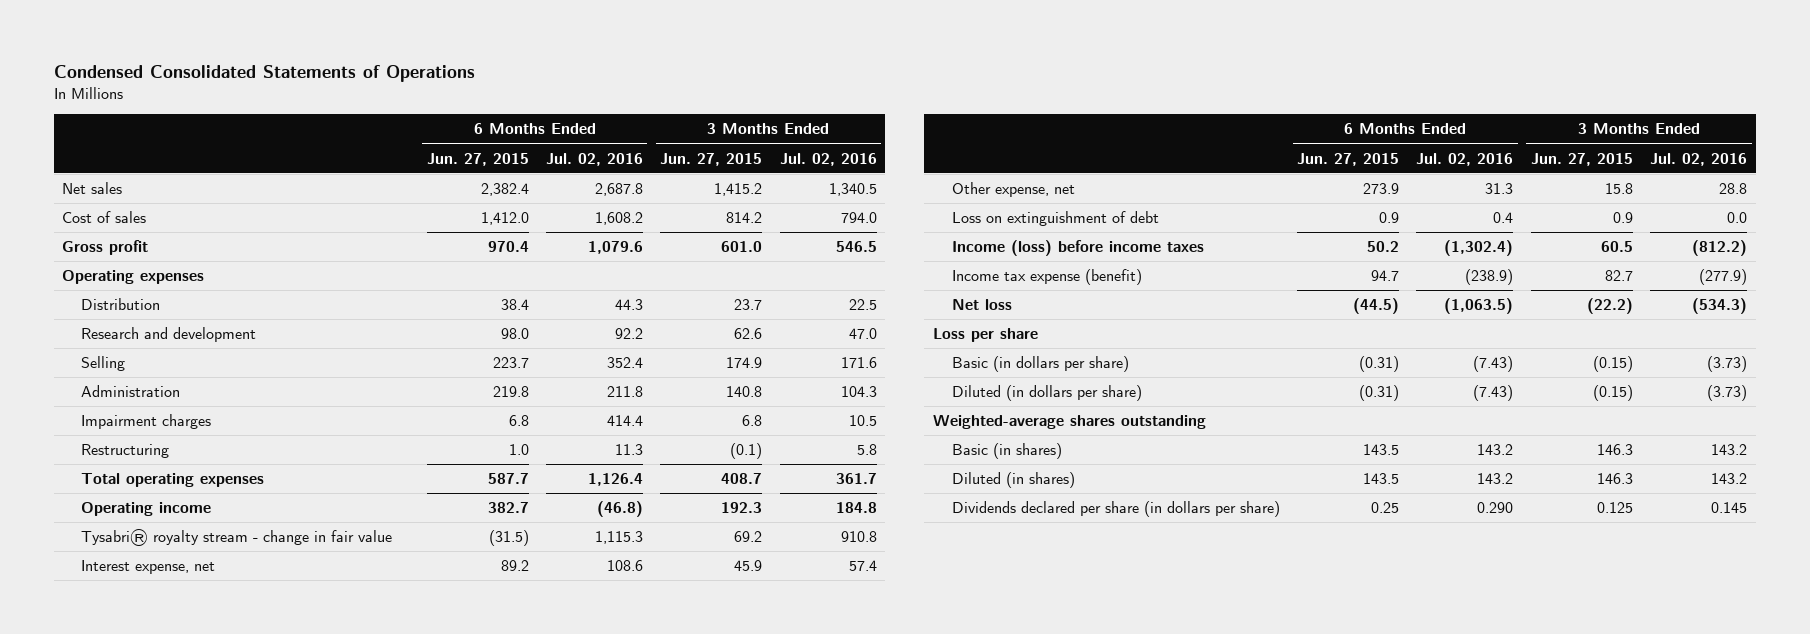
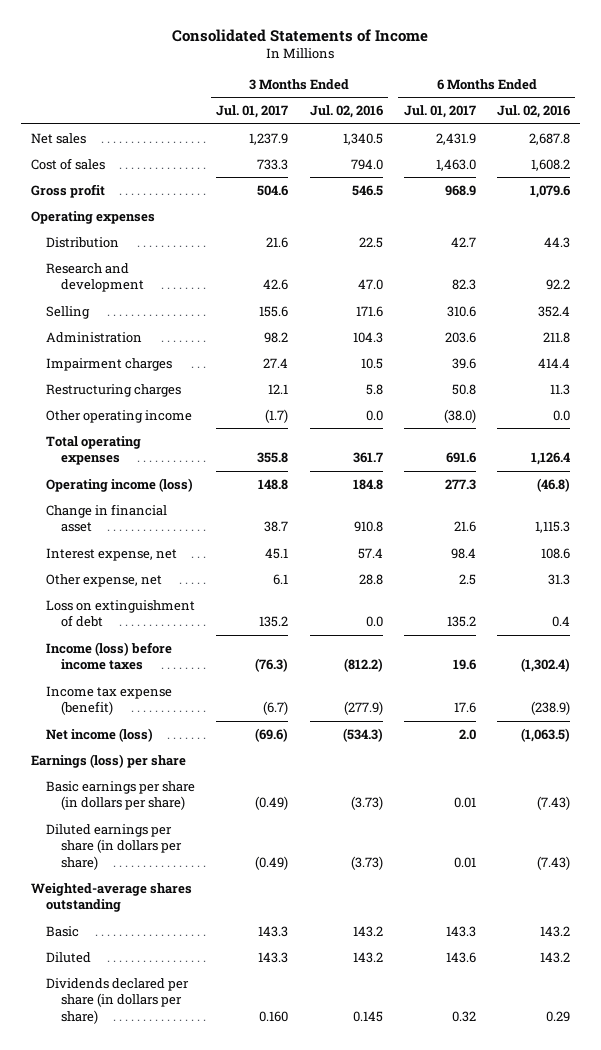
[53,64,475,82] Condensed Consolidated Statements of Operations -> [172,28,429,42] Consolidated Statements of Income
[426,152,529,166] Jun. 27, 2015 -> none
[660,152,763,166] Jun. 27, 2015 -> none
none -> [216,105,289,119] Jul. 01, 2017
none -> [403,105,476,119] Jul. 01, 2017
[81,443,170,458] Restructuring -> [46,383,182,397] Restructuring charges
none -> [46,409,193,423] Other operating income
[81,501,212,516] Operating income -> [46,477,194,492] Operating income (loss)
[81,528,393,546] Tysabri® royalty stream - change in fair value -> [46,503,168,533] Change in financial asset
[951,298,1012,310] Net loss -> [46,727,154,742] Net income (loss)
[932,327,1038,342] Loss per share -> [31,753,187,768] Earnings (loss) per share
[951,355,1129,372] Basic (in dollars per share) -> [46,780,196,811] Basic earnings per share (in dollars per share)
[951,384,1142,401] Diluted (in dollars per share) -> [46,823,183,870] Diluted earnings per share (in dollars per share)
[951,442,1062,459] Basic (in shares) -> [46,925,80,937] Basic
[951,471,1075,488] Diluted (in shares) -> [46,951,92,963] Diluted
[1477,501,1514,513] 0.290 -> [545,1010,570,1022] 0.29

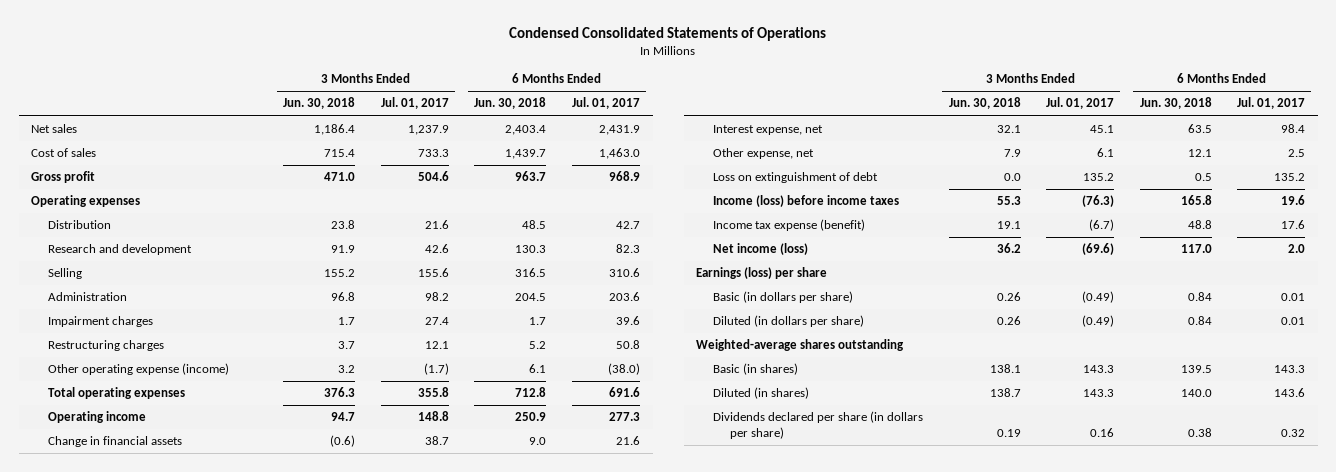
[172,28,429,42] Consolidated Statements of Income -> [509,26,827,41] Condensed Consolidated Statements of Operations
[309,105,383,119] Jul. 02, 2016 -> none
[496,105,570,119] Jul. 02, 2016 -> none
none -> [283,97,356,110] Jun. 30, 2018
none -> [474,97,547,110] Jun. 30, 2018
[46,409,193,423] Other operating income -> [48,363,230,376] Other operating expense (income)
[46,477,194,492] Operating income (loss) -> [48,411,147,424] Operating income
[46,503,168,533] Change in financial asset -> [48,436,183,448] Change in financial assets
[46,780,196,811] Basic earnings per share (in dollars per share) -> [713,291,854,304] Basic (in dollars per share)
[46,823,183,870] Diluted earnings per share (in dollars per share) -> [713,315,865,328] Diluted (in dollars per share)
[46,925,80,937] Basic -> [713,363,799,376] Basic (in shares)
[46,951,92,963] Diluted -> [713,387,810,400] Diluted (in shares)
[259,1010,289,1022] 0.160 -> [1090,427,1115,437] 0.16

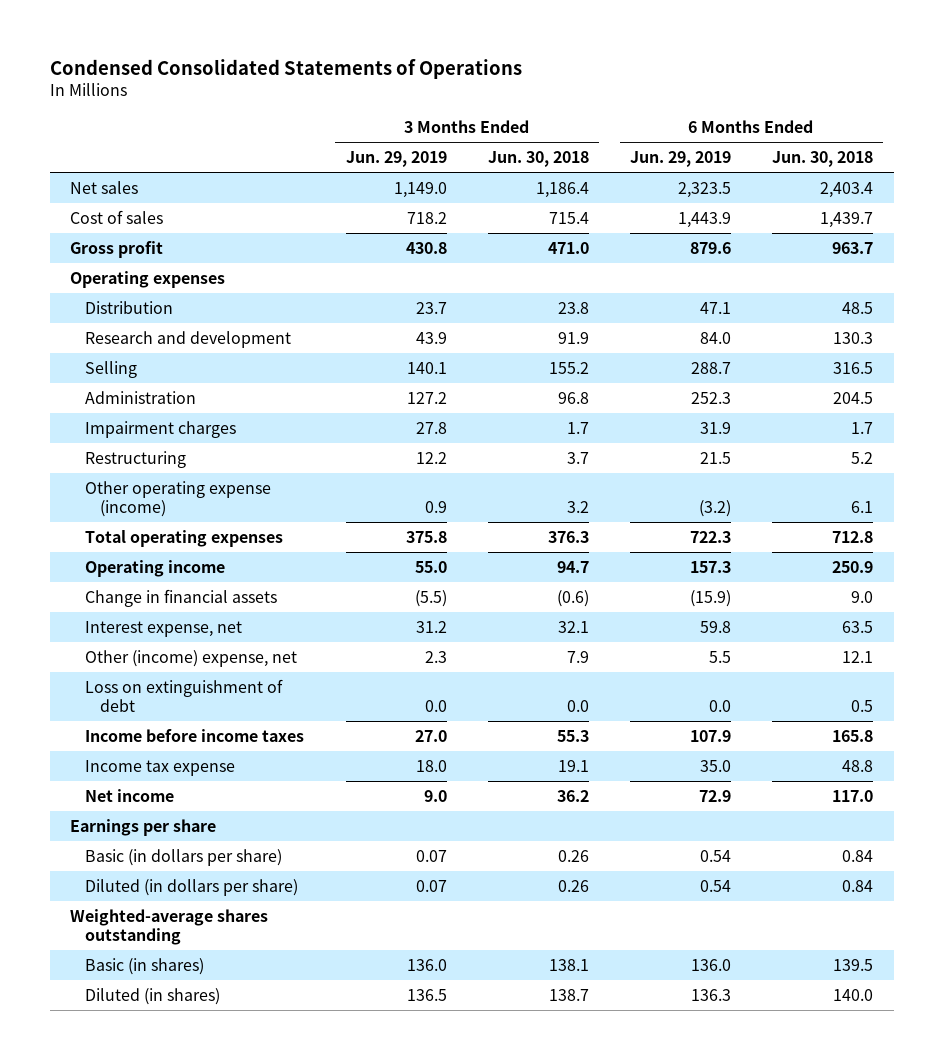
[380,97,449,110] Jul. 01, 2017 -> none
[571,97,640,110] Jul. 01, 2017 -> none
none -> [345,151,447,168] Jun. 29, 2019
none -> [629,151,731,168] Jun. 29, 2019
[48,340,165,352] Restructuring charges -> [85,450,187,468] Restructuring
[713,148,815,160] Other expense, net -> [85,649,298,667] Other (income) expense, net
[713,195,900,208] Income (loss) before income taxes -> [85,728,305,742] Income before income taxes
[713,219,866,232] Income tax expense (benefit) -> [85,759,236,776] Income tax expense
[713,243,809,256] Net income (loss) -> [85,788,175,802] Net income
[696,267,828,280] Earnings (loss) per share -> [70,818,217,836] Earnings per share
[713,411,924,439] Dividends declared per share (in dollars per share) -> none

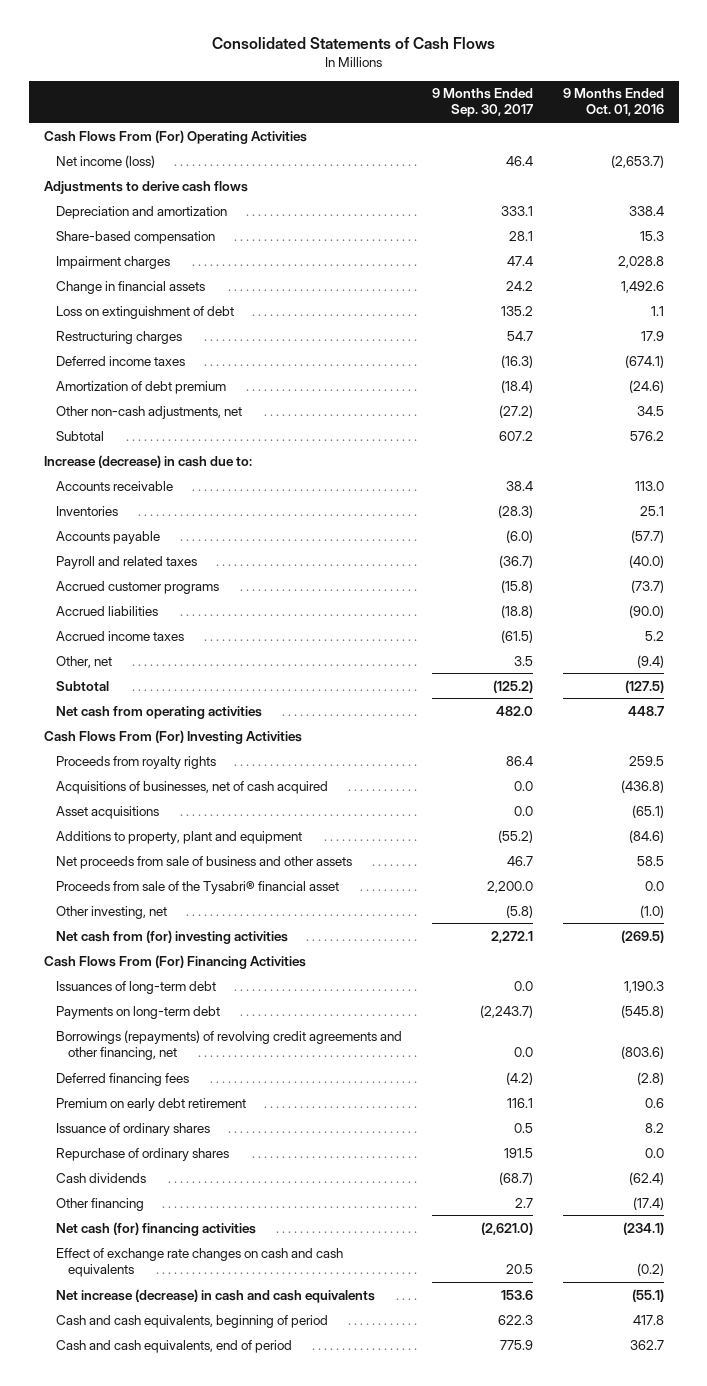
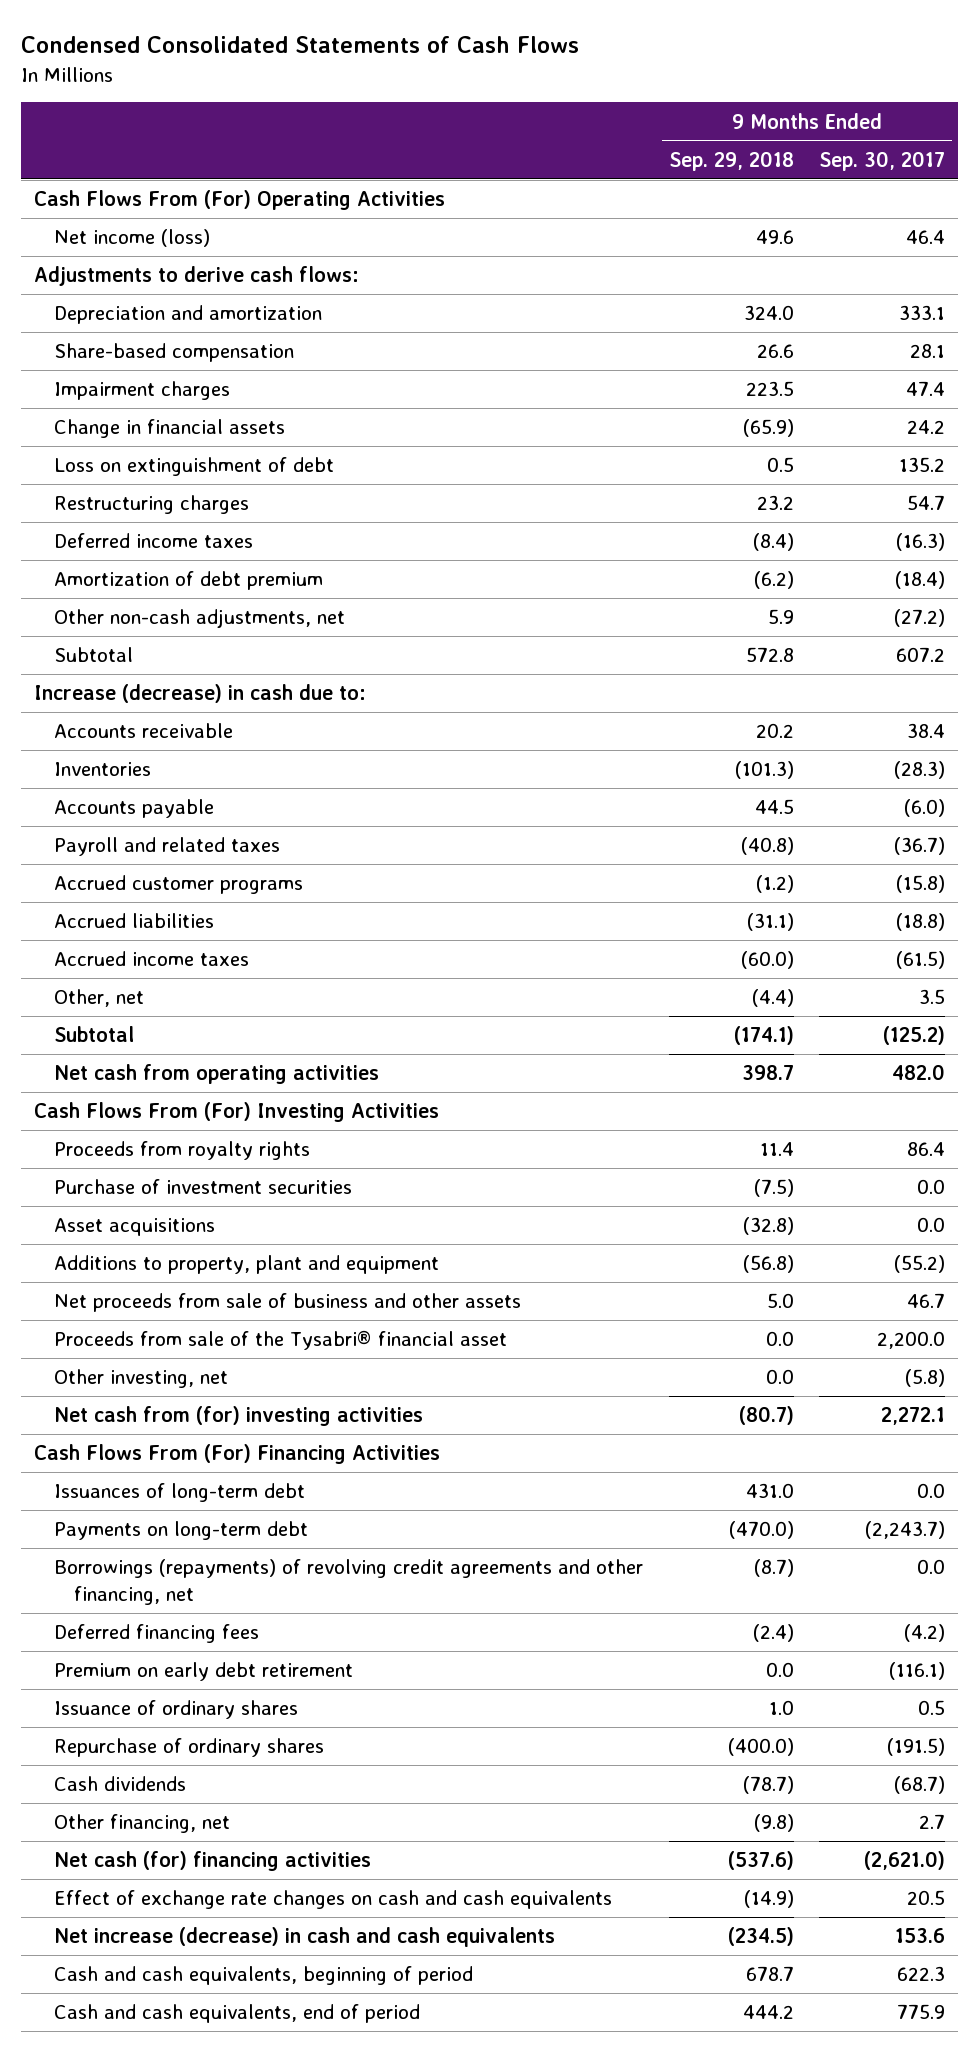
[211,37,495,50] Consolidated Statements of Cash Flows -> [20,36,579,54] Condensed Consolidated Statements of Cash Flows
[562,88,664,117] 9 Months Ended Oct. 01, 2016 -> none
none -> [668,150,794,171] Sep. 29, 2018
[43,180,248,194] Adjustments to derive cash flows -> [33,266,359,287] Adjustments to derive cash flows:
[55,780,328,794] Acquisitions of businesses, net of cash acquired -> none
none -> [53,1179,352,1195] Purchase of investment securities
[506,1097,533,1108] 116.1 -> [889,1662,946,1681] (116.1)
[503,1147,533,1158] 191.5 -> [887,1738,946,1757] (191.5)
[55,1197,144,1211] Other financing -> [53,1814,230,1834] Other financing, net

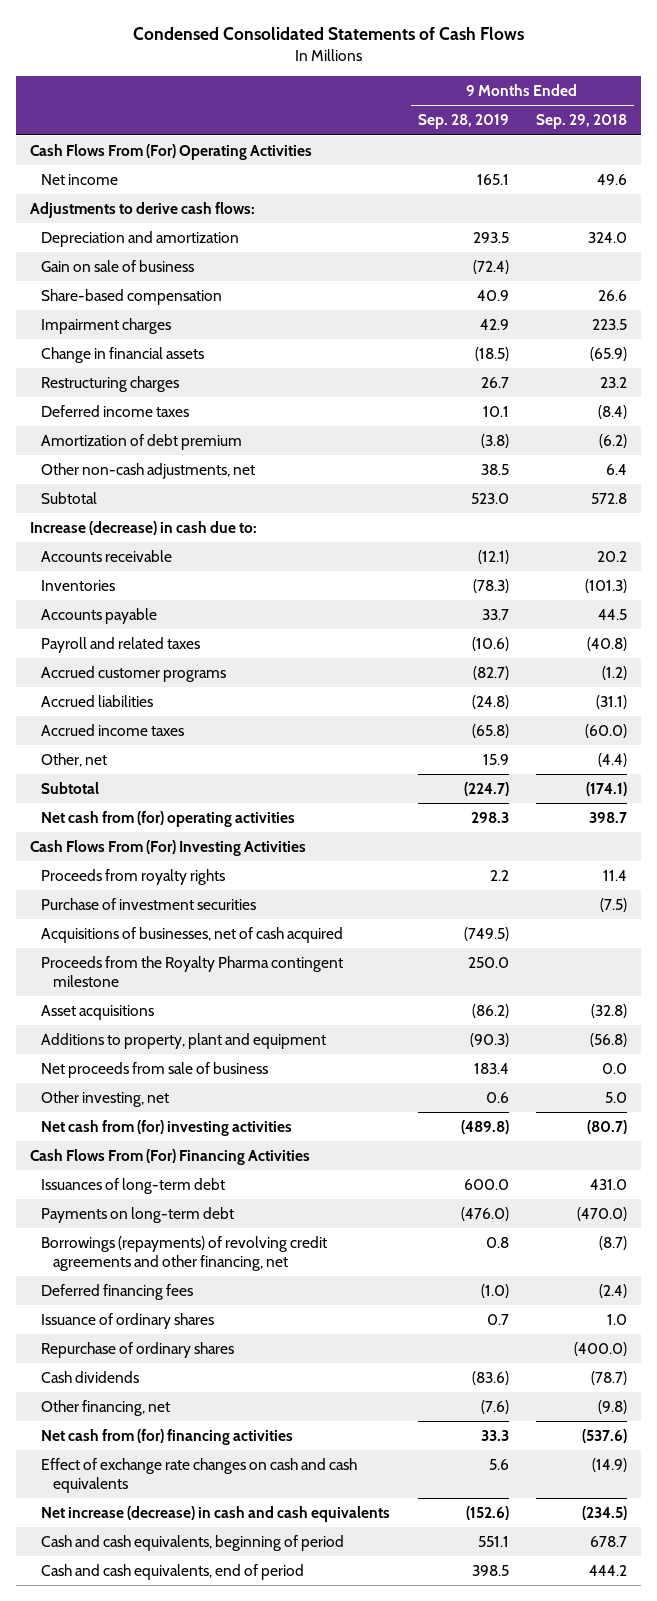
[819,150,946,171] Sep. 30, 2017 -> none
none -> [417,114,509,130] Sep. 28, 2019
[53,229,210,248] Net income (loss) -> [41,173,119,185] Net income
none -> [41,259,195,272] Gain on sale of business
[53,457,334,477] Loss on extinguishment of debt -> none
[767,609,794,625] 5.9 -> [606,463,628,475] 6.4
[53,1064,379,1085] Net cash from operating activities -> [41,810,296,827] Net cash from (for) operating activities
none -> [41,926,344,943] Acquisitions of businesses, net of cash acquired
none -> [41,955,344,987] Proceeds from the Royalty Pharma contingent milestone
[53,1330,507,1351] Proceeds from sale of the Tysabri® financial asset -> none
[53,1293,521,1313] Net proceeds from sale of business and other assets -> [41,1061,269,1078] Net proceeds from sale of business
[766,1293,794,1309] 5.0 -> [602,1062,628,1074] 0.0
[765,1369,794,1385] 0.0 -> [605,1091,628,1103] 5.0
[53,1662,353,1682] Premium on early debt retirement -> none
[53,1851,371,1872] Net cash (for) financing activities -> [41,1428,294,1445] Net cash from (for) financing activities

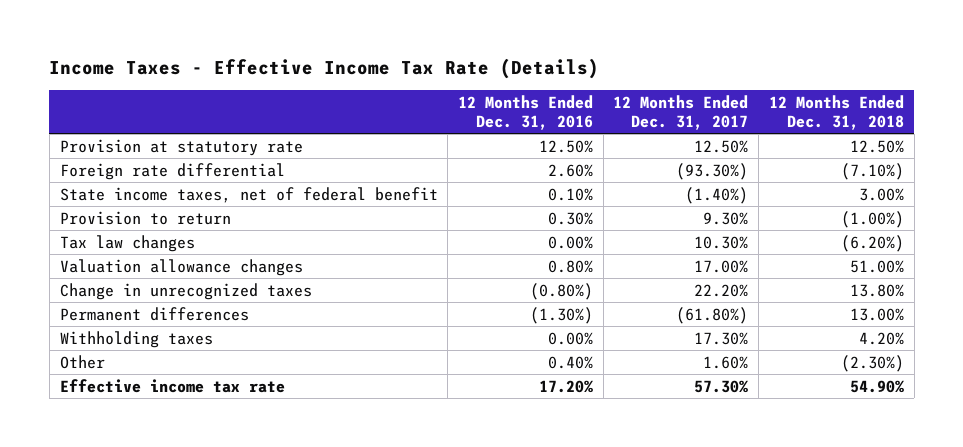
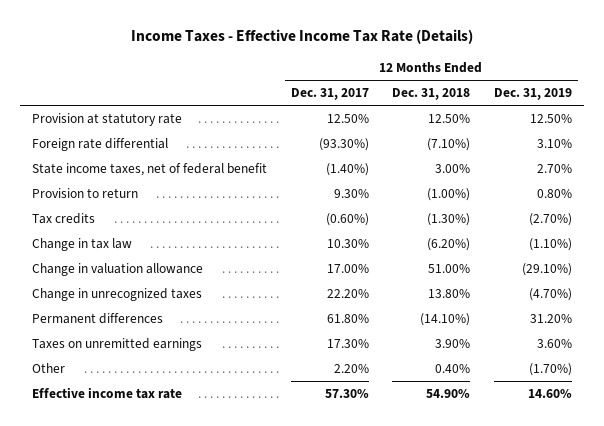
[457,94,593,130] 12 Months Ended Dec. 31, 2016 -> none
none -> [493,88,572,101] Dec. 31, 2019
none -> [32,213,96,225] Tax credits
[59,234,195,252] Tax law changes -> [32,238,133,252] Change in tax law
[59,258,303,276] Valuation allowance changes -> [32,263,204,277] Change in valuation allowance
[676,306,749,324] (61.80%) -> [326,314,369,324] 61.80%
[849,307,904,321] 13.00% -> [420,313,471,327] (14.10%)
[59,330,213,348] Withholding taxes -> [32,338,203,352] Taxes on unremitted earnings
[858,331,904,345] 4.20% -> [435,339,471,349] 3.90%
[703,355,749,369] 1.60% -> [333,364,369,374] 2.20%
[840,354,904,372] (2.30%) -> [435,364,471,374] 0.40%

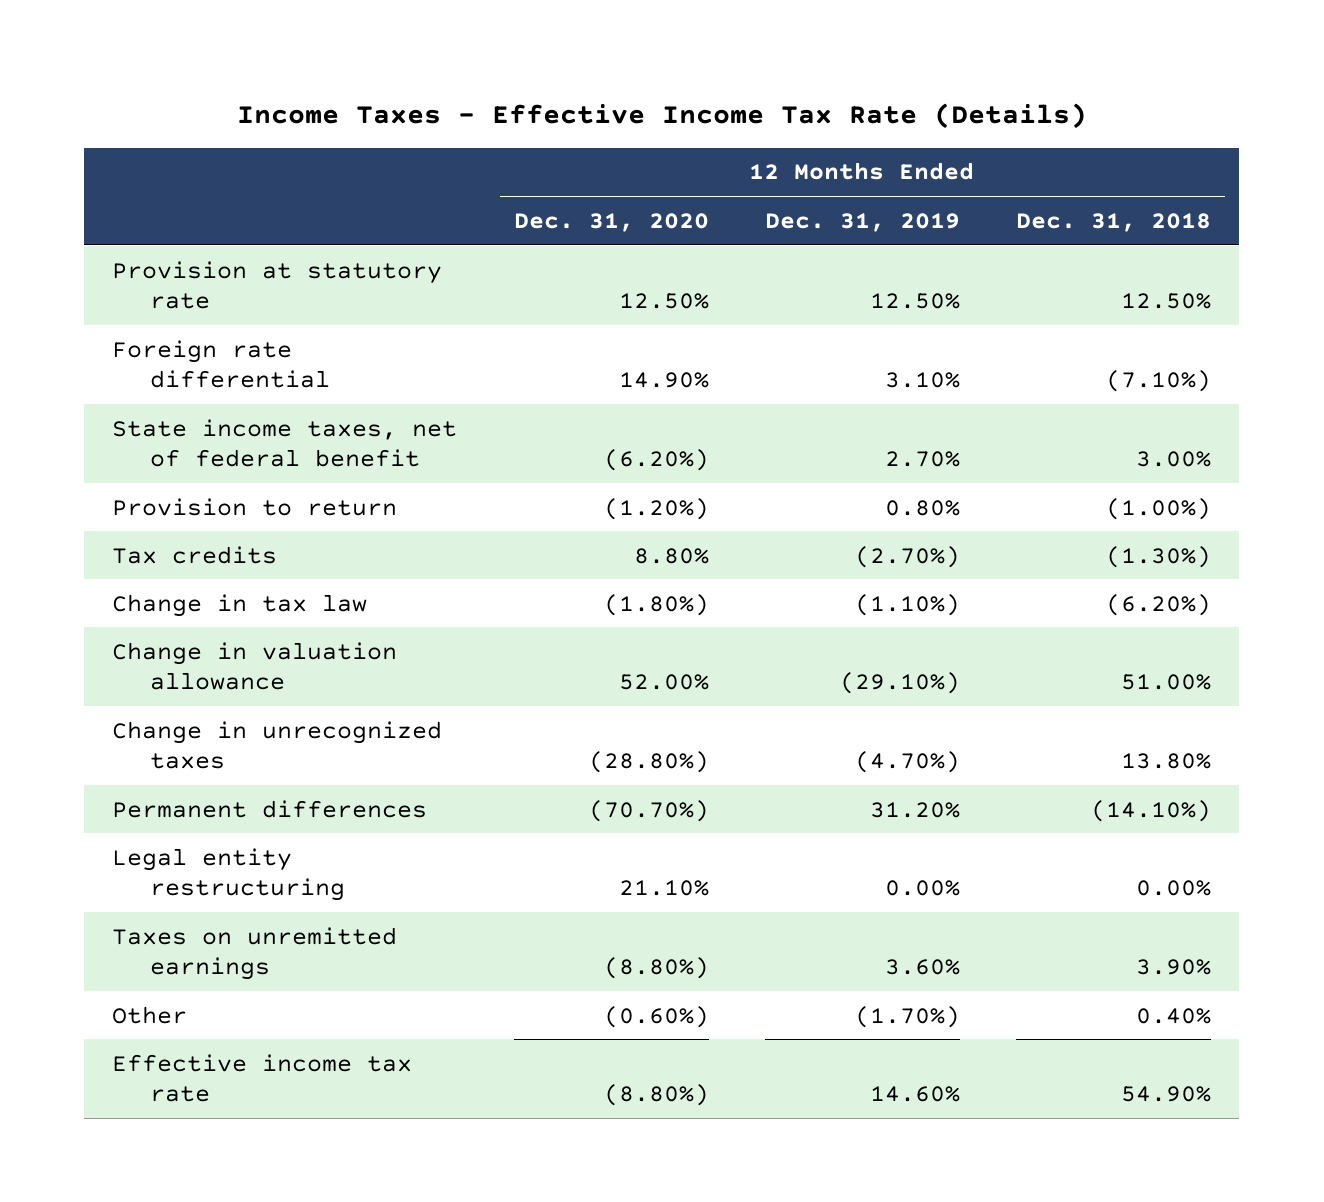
[290,88,369,101] Dec. 31, 2017 -> none
none -> [513,212,709,232] Dec. 31, 2020
none -> [112,847,345,901] Legal entity restructuring

